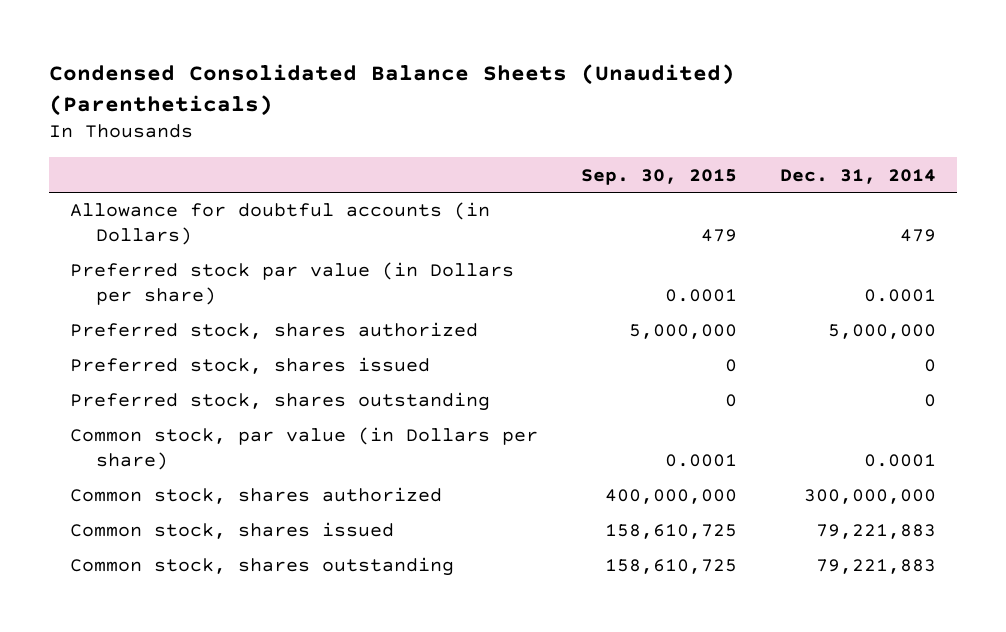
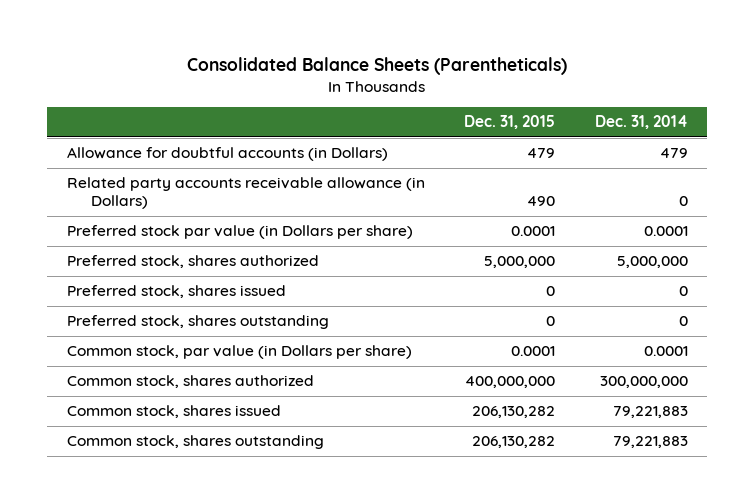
[48,63,735,116] Condensed Consolidated Balance Sheets (Unaudited) (Parentheticals) -> [187,57,568,76] Consolidated Balance Sheets (Parentheticals)
[581,168,738,185] Sep. 30, 2015 -> none
none -> [464,115,556,130] Dec. 31, 2015
none -> [66,177,425,210] Related party accounts receivable allowance (in Dollars)

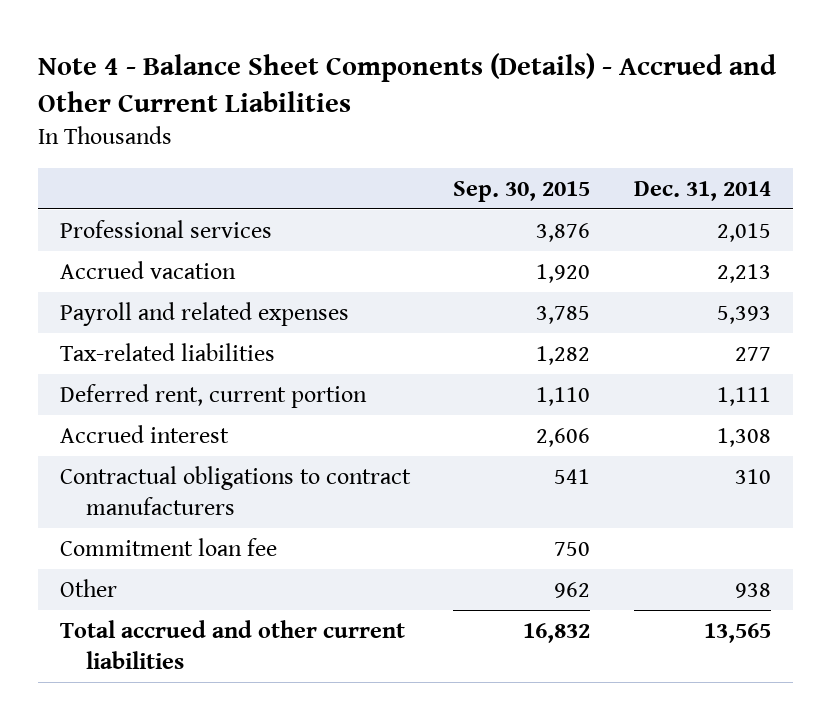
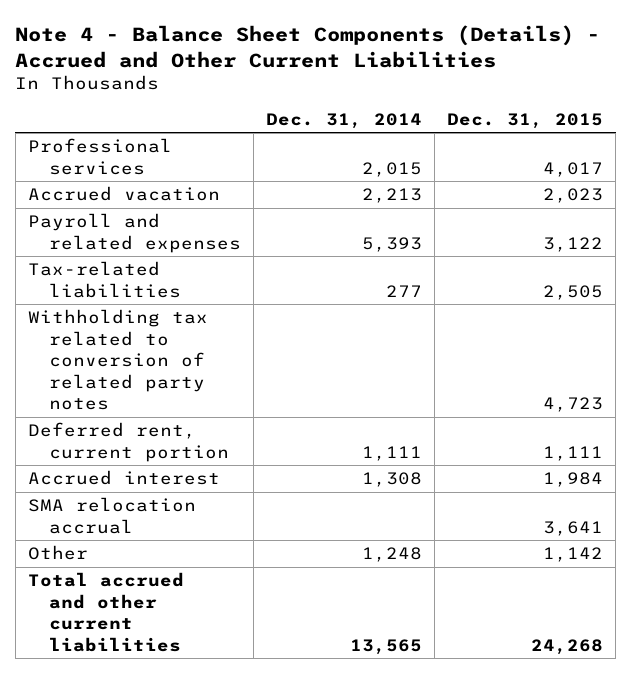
[453,180,591,202] Sep. 30, 2015 -> none
none -> [447,112,604,129] Dec. 31, 2015
none -> [27,309,208,411] Withholding tax related to conversion of related party notes
[59,465,411,515] Contractual obligations to contract manufacturers -> none
[59,537,277,556] Commitment loan fee -> none
none -> [27,497,196,534] SMA relocation accrual
[734,582,771,598] 938 -> [362,547,423,563] 1,248

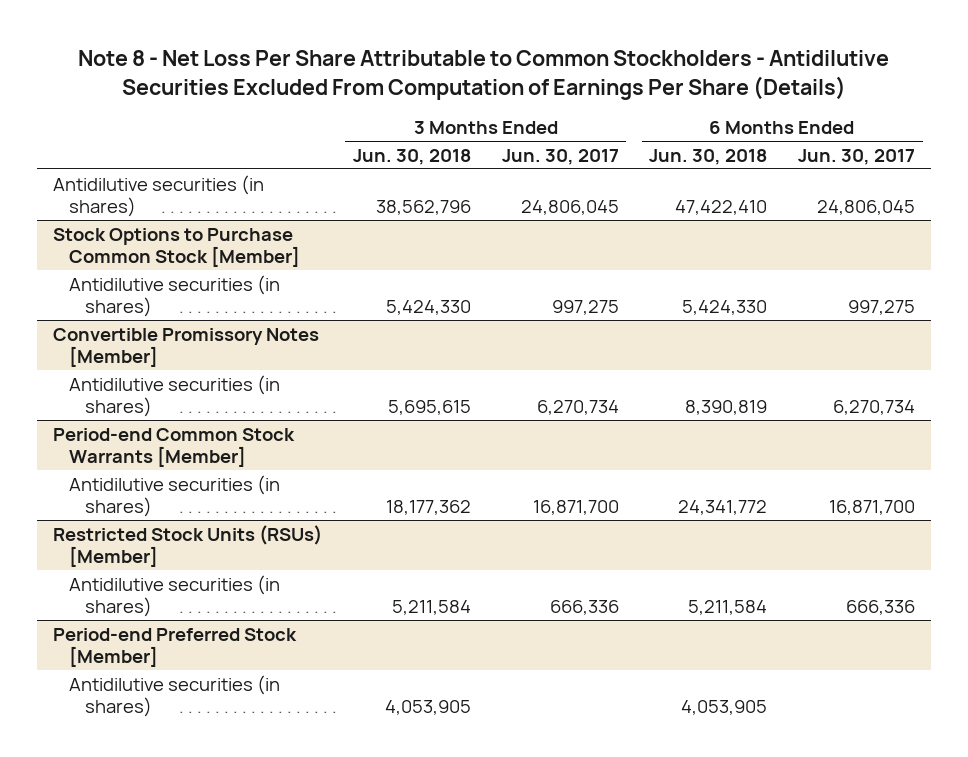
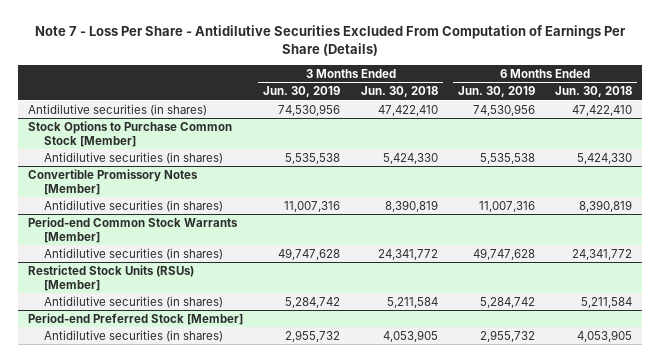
[78,50,890,101] Note 8 - Net Loss Per Share Attributable to Common Stockholders - Antidilutive Securities Excluded From Computation of Earnings Per Share (Details) -> [35,24,627,56] Note 7 - Loss Per Share - Antidilutive Securities Excluded From Computation of Earnings Per Share (Details)
[501,148,619,165] Jun. 30, 2017 -> none
[798,148,916,165] Jun. 30, 2017 -> none
none -> [263,86,341,98] Jun. 30, 2019
none -> [457,86,535,98] Jun. 30, 2019
[375,199,471,215] 38,562,796 -> [377,104,438,116] 47,422,410
[387,399,471,415] 5,695,615 -> [384,199,438,212] 8,390,819
[385,499,471,515] 18,177,362 -> [377,248,438,260] 24,341,772

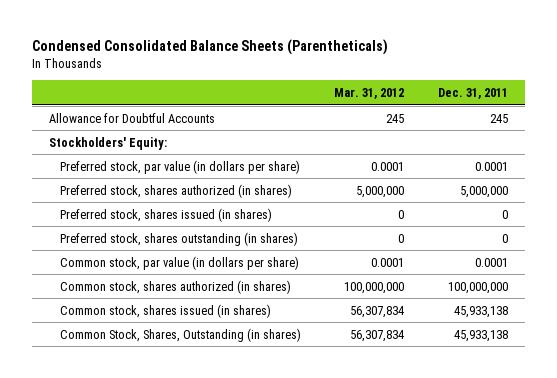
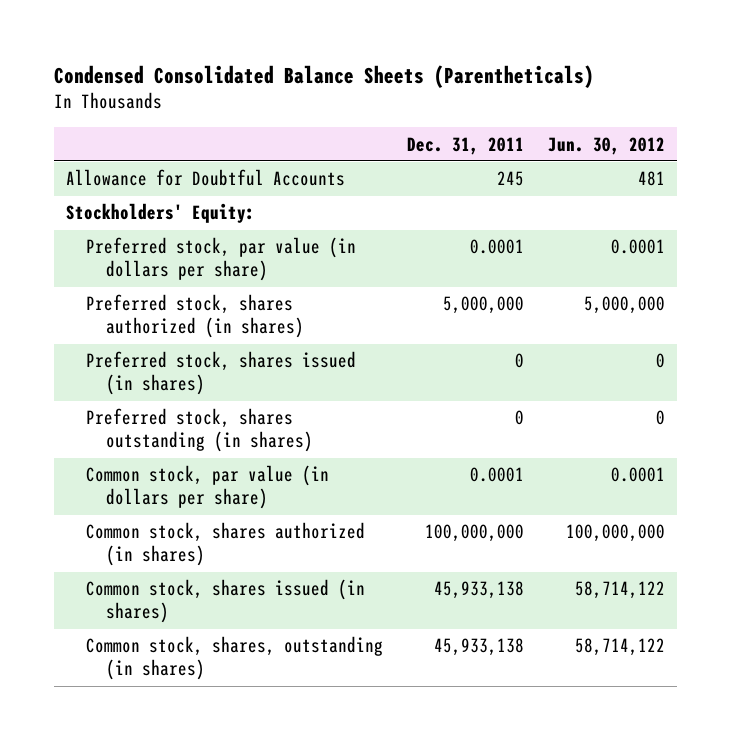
[334,87,405,99] Mar. 31, 2012 -> none
none -> [548,136,666,155] Jun. 30, 2012
[59,327,301,342] Common Stock, Shares, Outstanding (in shares) -> [85,636,383,681] Common stock, shares, outstanding (in shares)

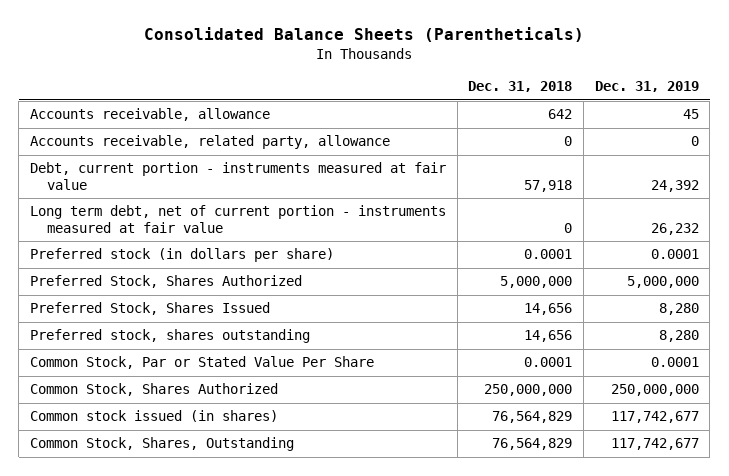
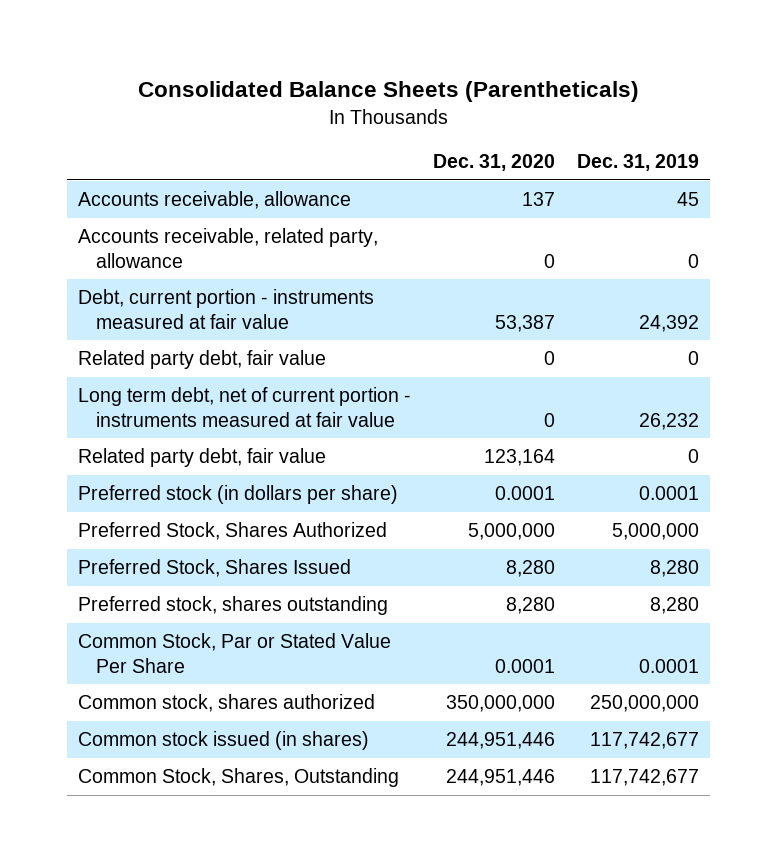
[468,81,573,93] Dec. 31, 2018 -> none
none -> [433,154,556,172] Dec. 31, 2020
none -> [78,350,327,370] Related party debt, fair value
none -> [78,448,327,468] Related party debt, fair value
[30,383,279,397] Common Stock, Shares Authorized -> [78,694,376,713] Common stock, shares authorized

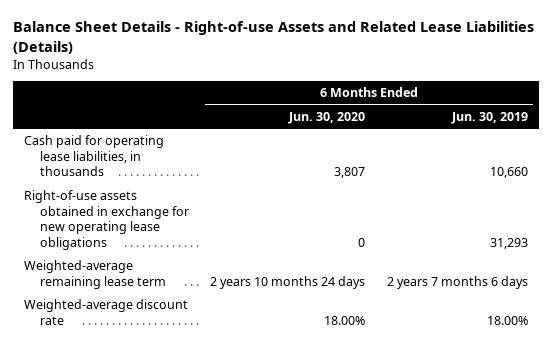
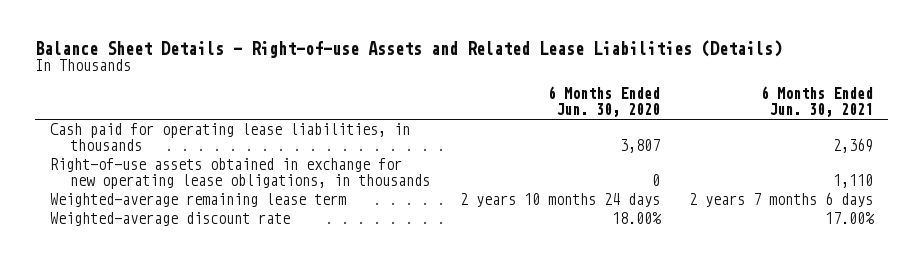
[451,111,529,124] Jun. 30, 2019 -> none
none -> [761,86,874,118] 6 Months Ended Jun. 30, 2021
[23,190,189,251] Right-of-use assets obtained in exchange for new operating lease obligations -> [50,158,430,190] Right-of-use assets obtained in exchange for new operating lease obligations, in thousands

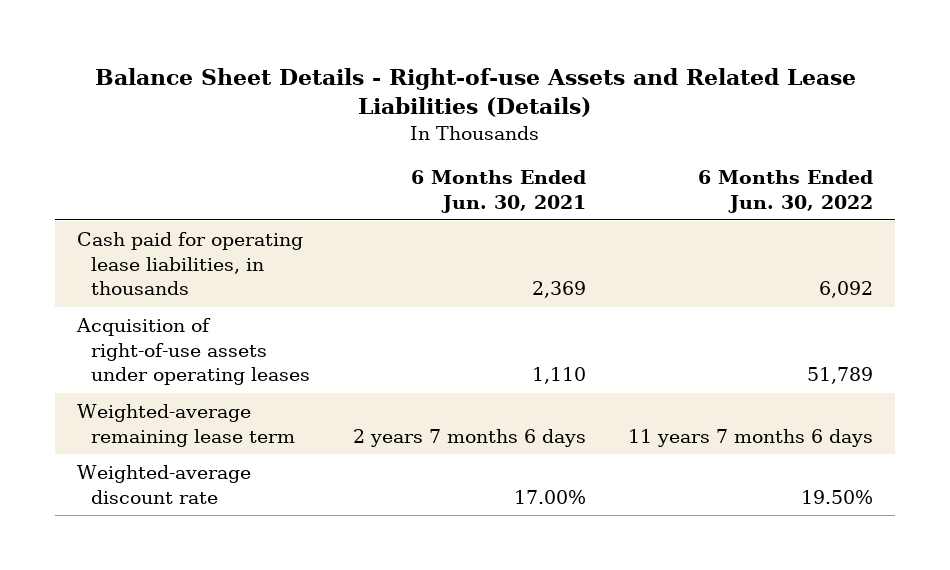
[547,86,660,118] 6 Months Ended Jun. 30, 2020 -> none
none -> [698,170,874,213] 6 Months Ended Jun. 30, 2022
[50,158,430,190] Right-of-use assets obtained in exchange for new operating lease obligations, in thousands -> [75,318,310,386] Acquisition of right-of-use assets under operating leases

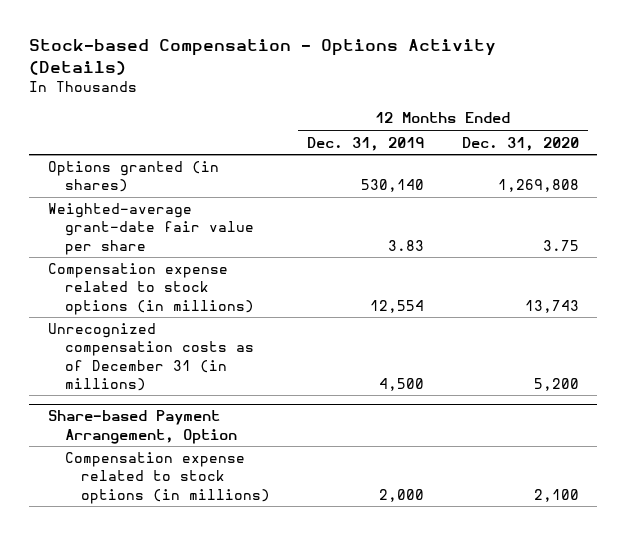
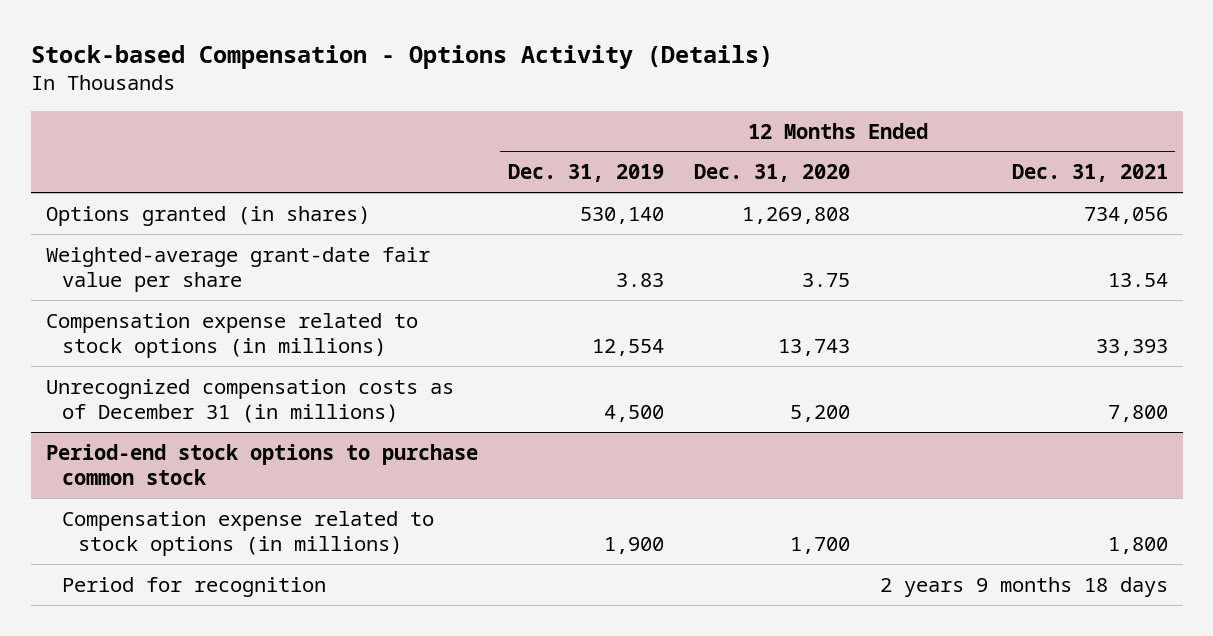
none -> [1011,164,1168,183] Dec. 31, 2021
[48,410,237,444] Share-based Payment Arrangement, Option -> [45,443,478,485] Period-end stock options to purchase common stock
[379,488,425,502] 2,000 -> [603,536,664,554] 1,900
[533,488,579,502] 2,100 -> [789,536,850,554] 1,700
none -> [61,576,326,597] Period for recognition

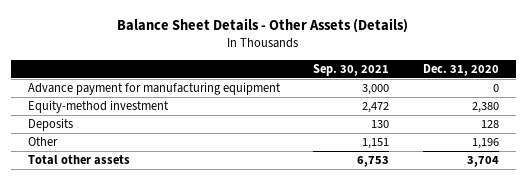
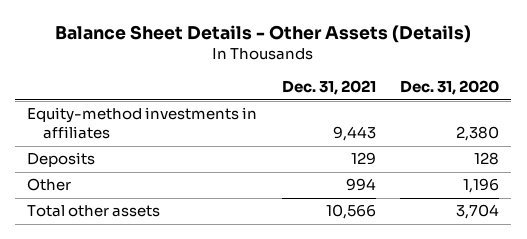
[313,63,390,76] Sep. 30, 2021 -> none
none -> [281,80,376,96] Dec. 31, 2021
[27,82,281,96] Advance payment for manufacturing equipment -> none
[27,100,169,114] Equity-method investment -> [27,107,258,140] Equity-method investments in affiliates

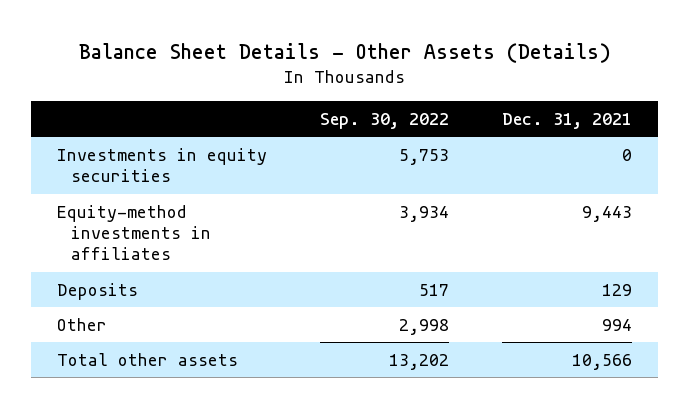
[400,80,500,96] Dec. 31, 2020 -> none
none -> [320,112,450,129] Sep. 30, 2022
none -> [57,147,268,183] Investments in equity securities

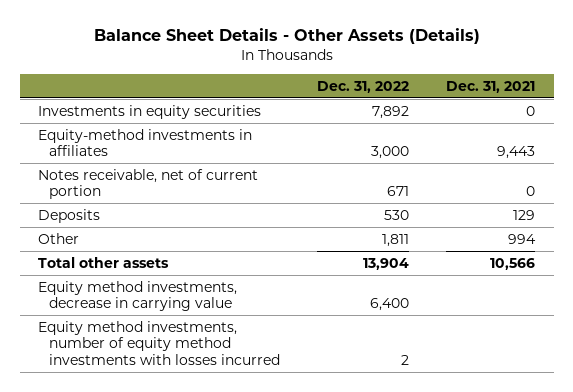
[320,112,450,129] Sep. 30, 2022 -> none
none -> [317,80,410,93] Dec. 31, 2022
none -> [38,168,259,200] Notes receivable, net of current portion
none -> [38,280,238,312] Equity method investments, decrease in carrying value
none -> [38,320,280,366] Equity method investments, number of equity method investments with losses incurred

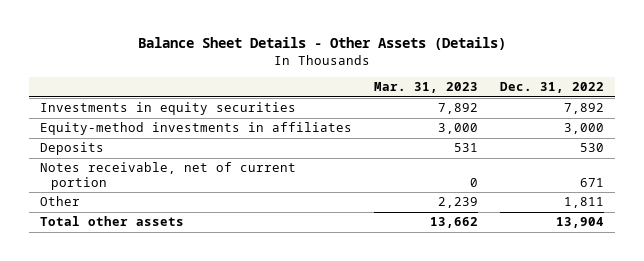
[446,80,536,93] Dec. 31, 2021 -> none
none -> [373,82,478,94] Mar. 31, 2023
[38,168,259,200] Notes receivable, net of current portion -> [40,162,297,190] Notes receivable, net of current portion
[38,280,238,312] Equity method investments, decrease in carrying value -> none
[38,320,280,366] Equity method investments, number of equity method investments with losses incurred -> none

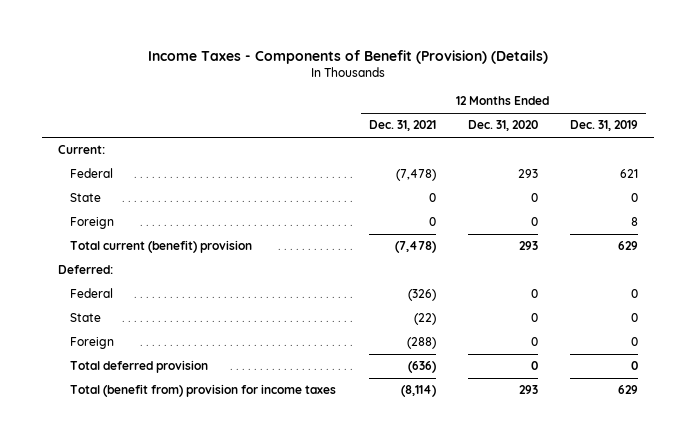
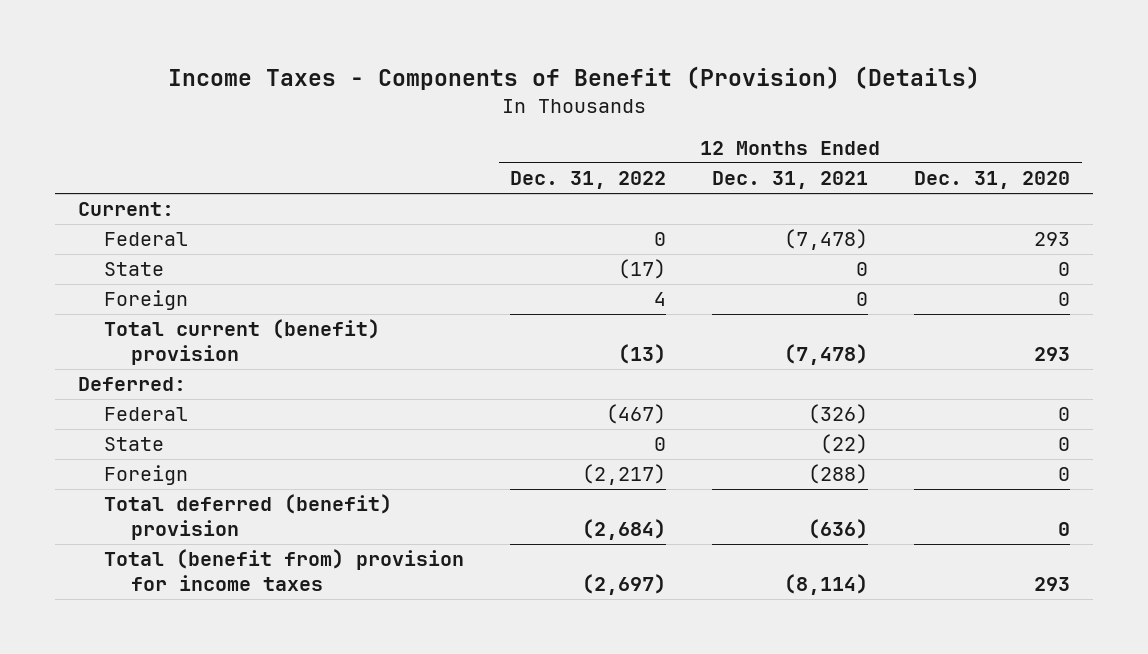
[569,120,638,132] Dec. 31, 2019 -> none
none -> [510,171,667,190] Dec. 31, 2022
[70,360,209,374] Total deferred provision -> [104,494,393,541] Total deferred (benefit) provision

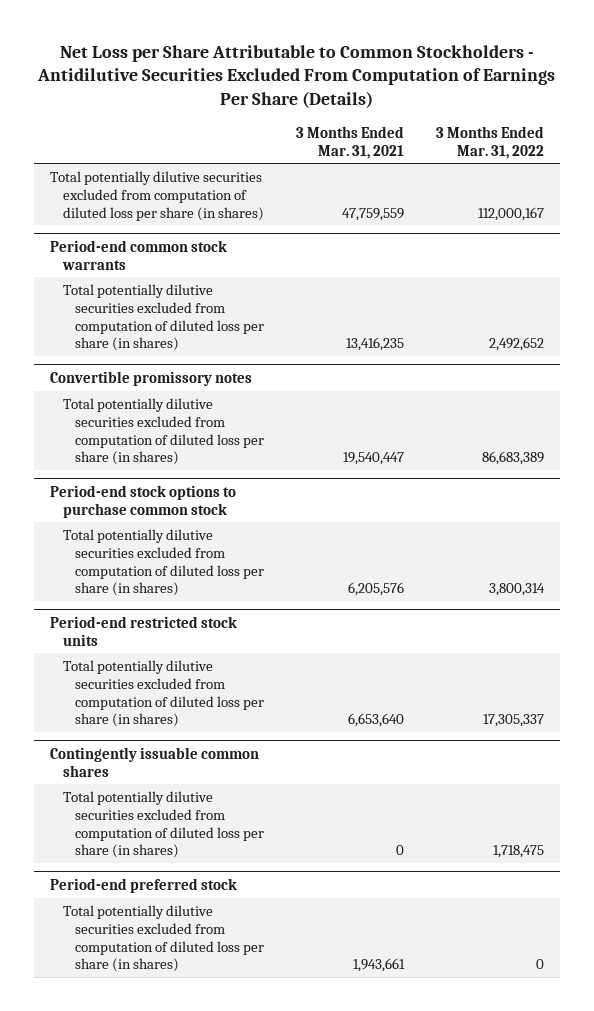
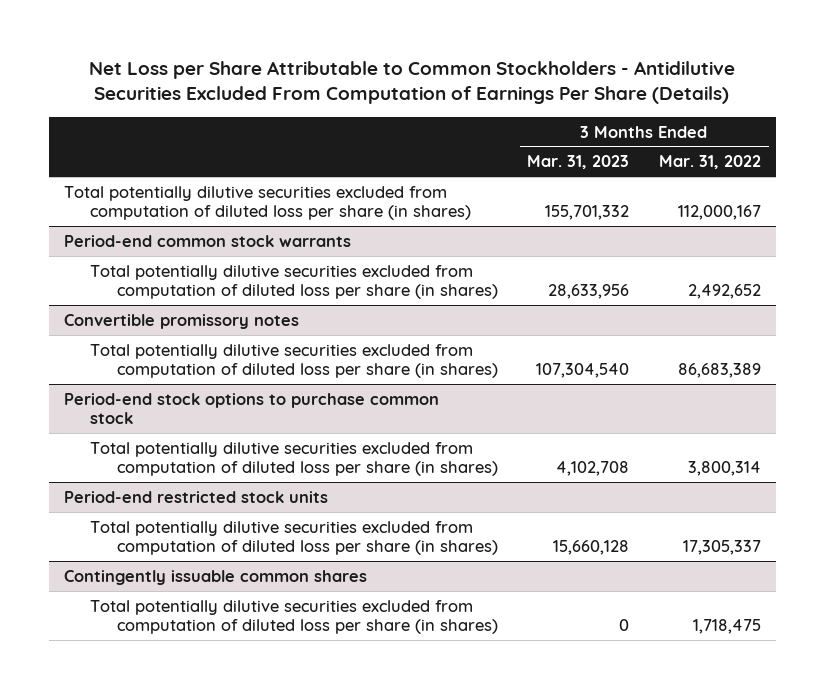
[295,125,404,159] 3 Months Ended Mar. 31, 2021 -> none
none -> [527,155,630,170] Mar. 31, 2023
[50,877,238,893] Period-end preferred stock -> none
[62,905,264,973] Total potentially dilutive securities excluded from computation of diluted loss per share (in shares) -> none

